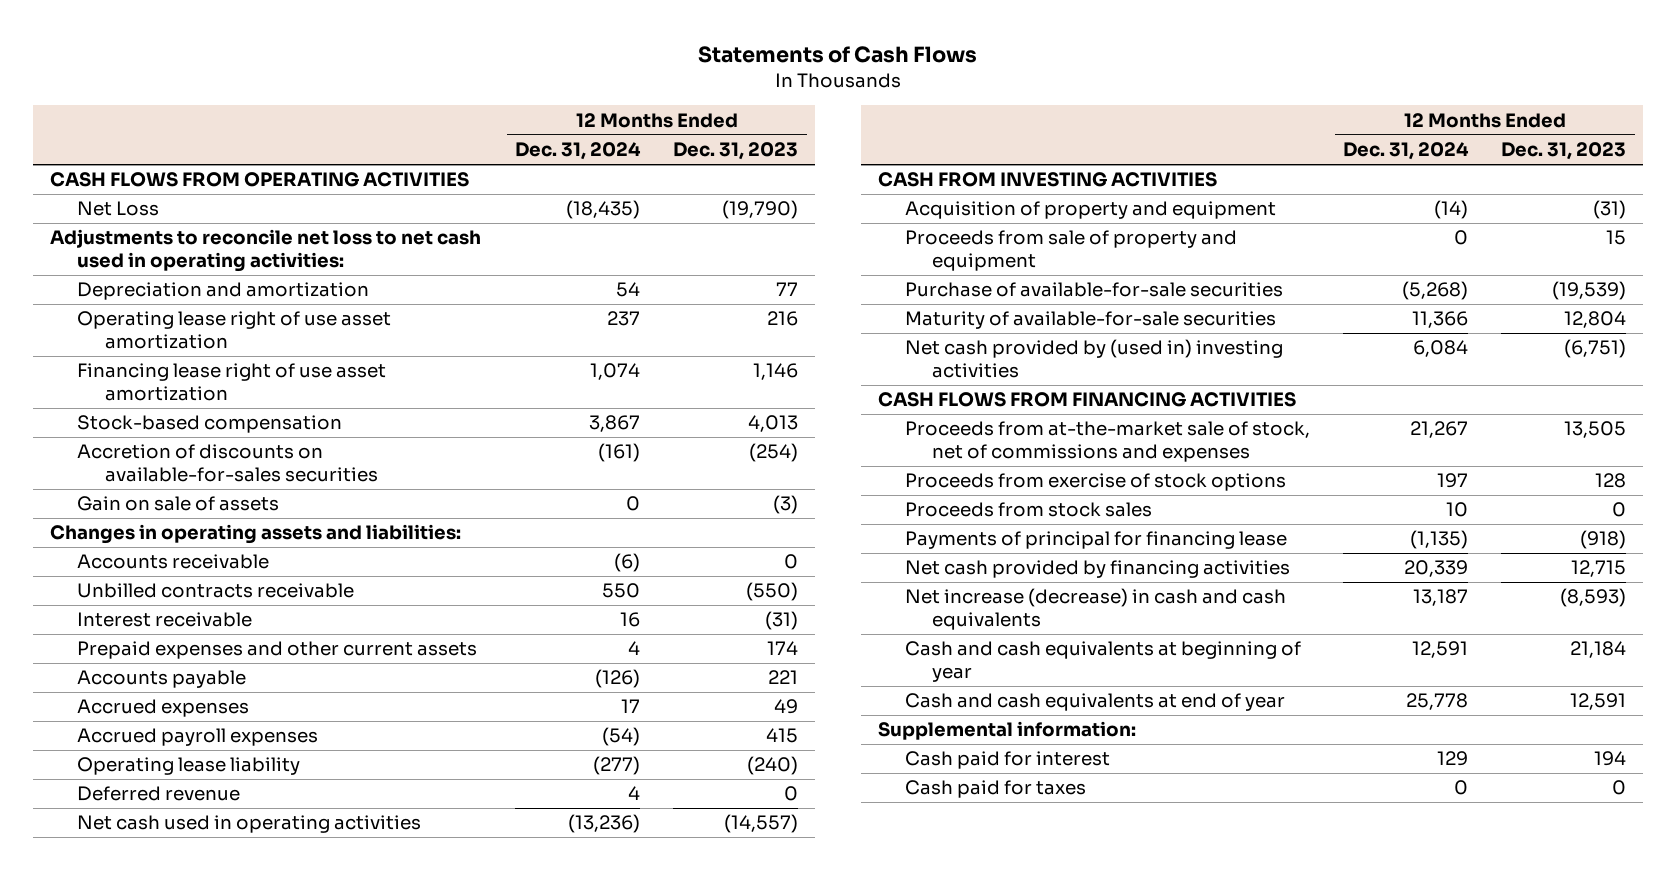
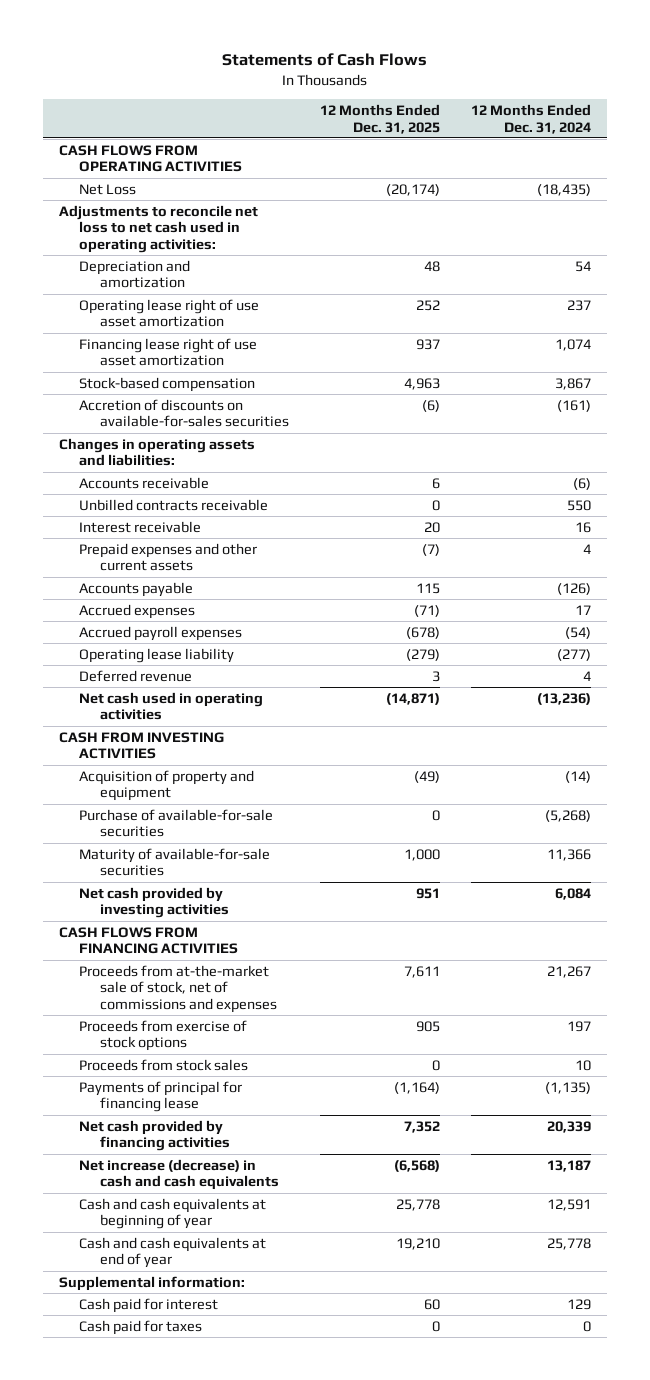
[673,142,799,161] Dec. 31, 2023 -> none
none -> [320,104,441,134] 12 Months Ended Dec. 31, 2025
[77,496,280,512] Gain on sale of assets -> none
[905,230,1238,271] Proceeds from sale of property and equipment -> none
[905,339,1284,378] Net cash provided by (used in) investing activities -> [79,886,230,919] Net cash provided by investing activities

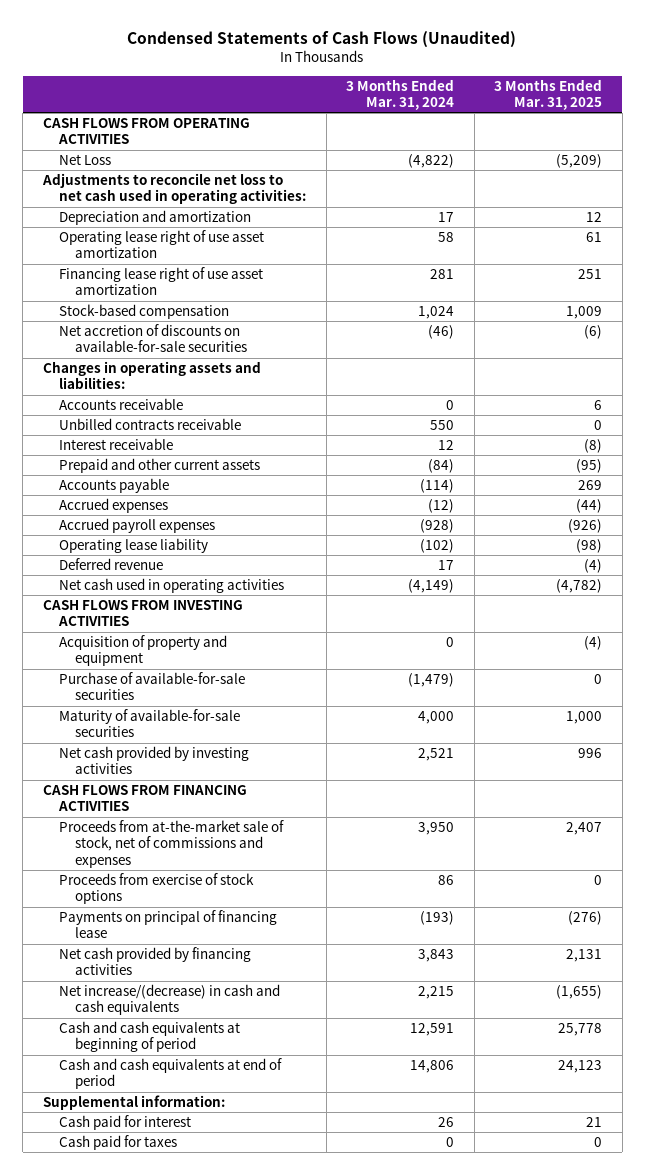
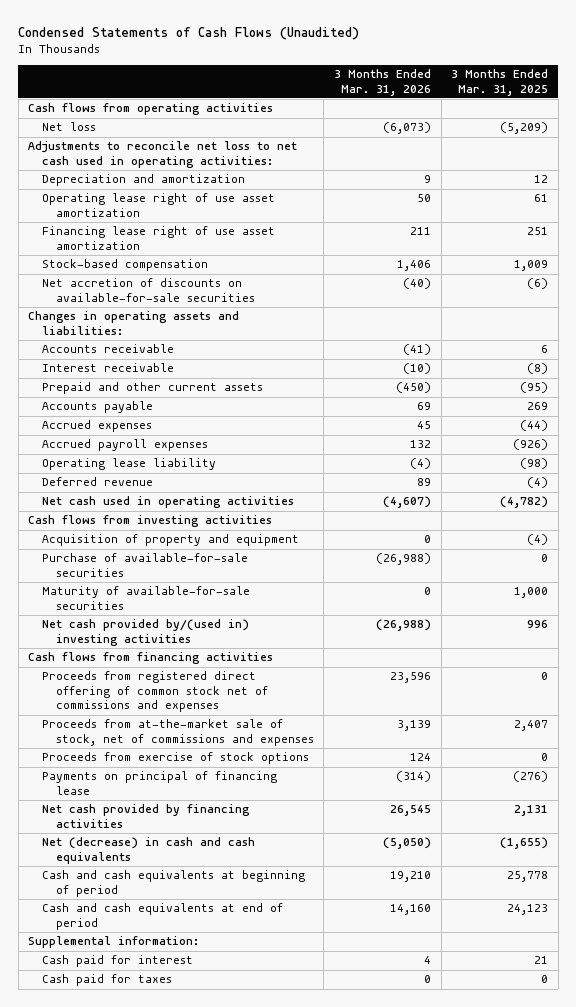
[346,78,455,110] 3 Months Ended Mar. 31, 2024 -> none
none -> [334,69,432,96] 3 Months Ended Mar. 31, 2026
[42,118,250,145] CASH FLOWS FROM OPERATING ACTIVITIES -> [28,103,274,116] Cash flows from operating activities
[59,154,112,166] Net Loss -> [42,122,97,132] Net loss
[59,418,242,431] Unbilled contracts receivable -> none
[42,600,243,627] CASH FLOWS FROM INVESTING ACTIVITIES -> [28,515,273,528] Cash flows from investing activities
[59,746,250,775] Net cash provided by investing activities -> [42,619,250,646] Net cash provided by/(used in) investing activities
[42,785,247,812] CASH FLOWS FROM FINANCING ACTIVITIES -> [28,652,274,665] Cash flows from financing activities
none -> [42,671,268,713] Proceeds from registered direct offering of common stock net of commissions and expenses
[59,984,281,1016] Net increase/(decrease) in cash and cash equivalents -> [42,837,256,864] Net (decrease) in cash and cash equivalents

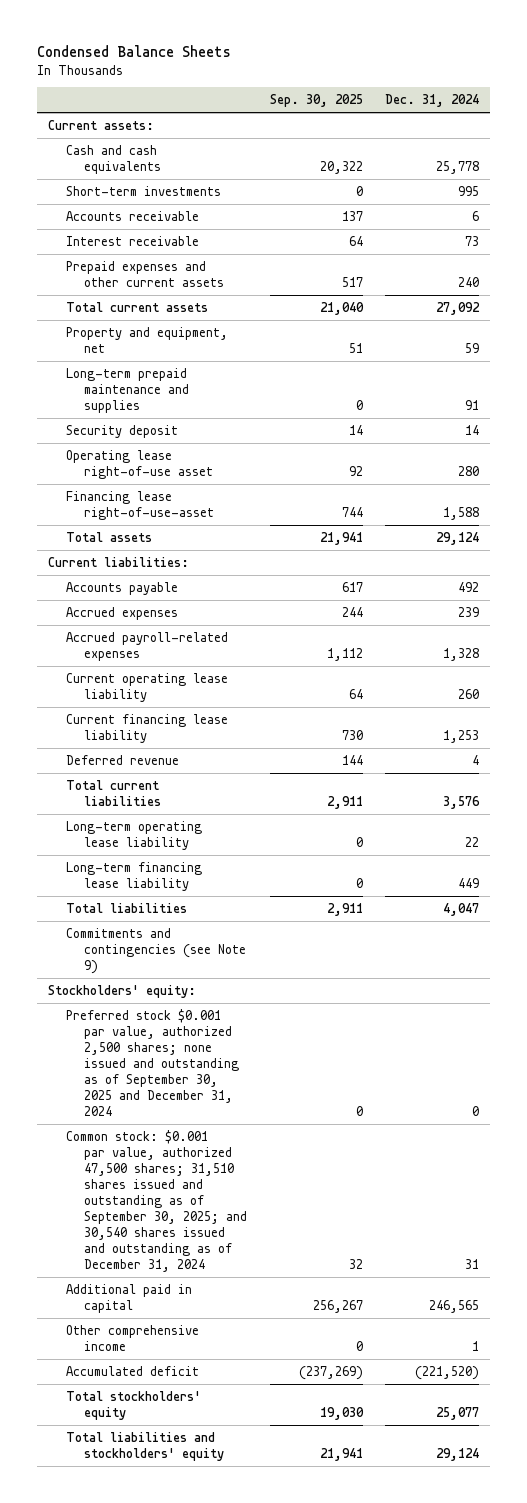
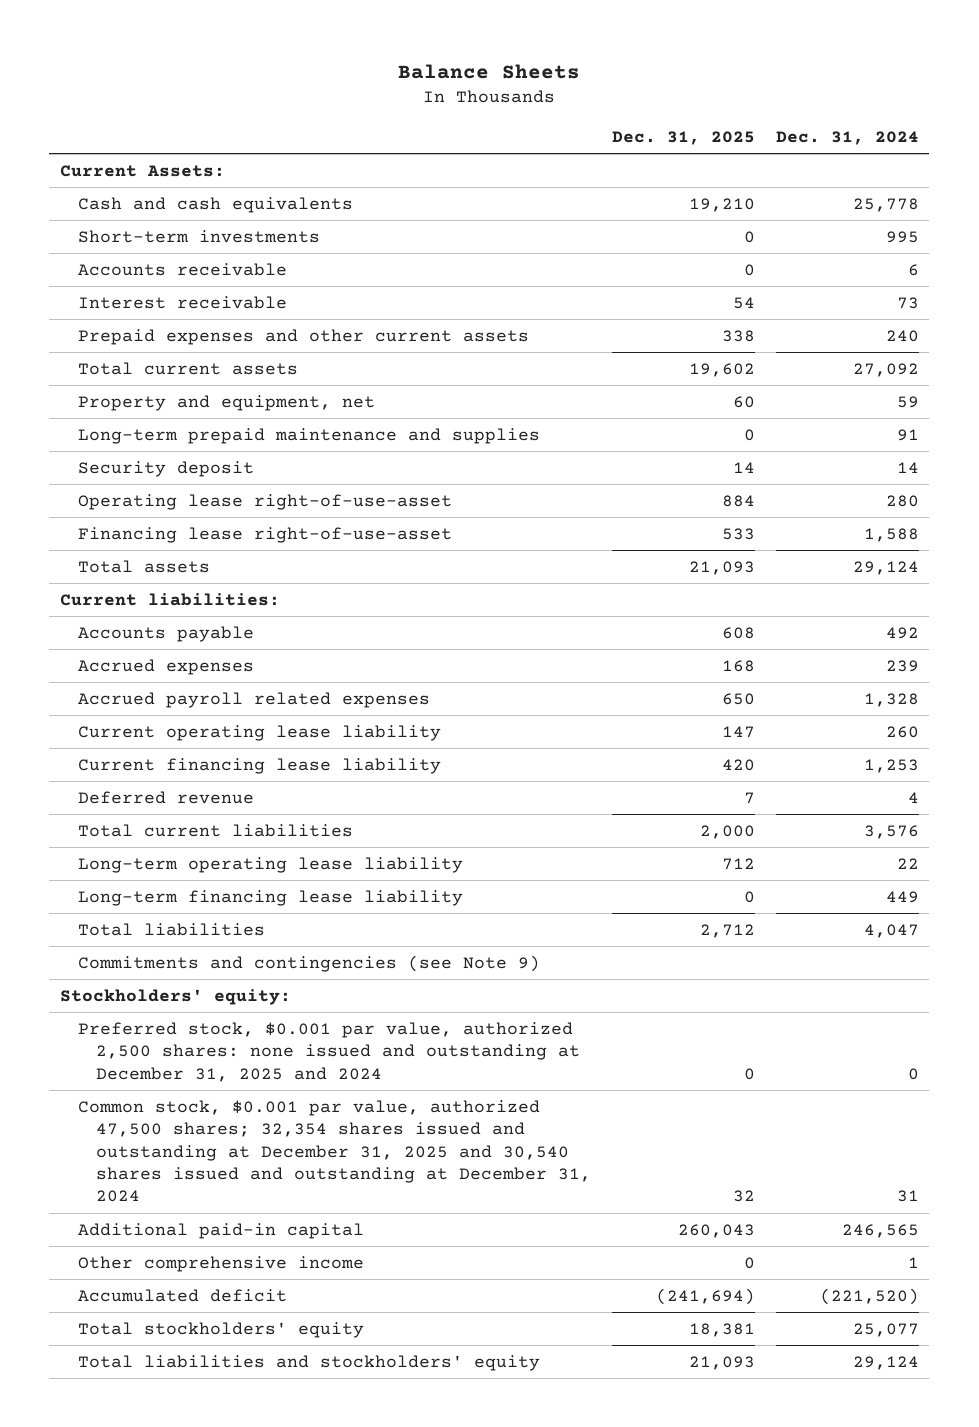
[37,45,232,58] Condensed Balance Sheets -> [398,63,581,79] Balance Sheets
[269,94,363,108] Sep. 30, 2025 -> none
none -> [611,130,755,145] Dec. 31, 2025
[48,119,155,130] Current assets: -> [59,164,225,177] Current Assets:
[66,449,214,479] Operating lease right-of-use asset -> [77,493,452,510] Operating lease right-of-use-asset
[66,631,229,661] Accrued payroll-related expenses -> [77,691,430,708] Accrued payroll related expenses
[66,1008,240,1116] Preferred stock $0.001 par value, authorized 2,500 shares; none issued and outstanding as of September 30, 2025 and December 31, 2024 -> [77,1021,580,1082] Preferred stock, $0.001 par value, authorized 2,500 shares: none issued and outstanding at December 31, 2025 and 2024
[66,1129,248,1272] Common stock: $0.001 par value, authorized 47,500 shares; 31,510 shares issued and outstanding as of September 30, 2025; and 30,540 shares issued and outstanding as of December 31, 2024 -> [77,1099,591,1203] Common stock, $0.001 par value, authorized 47,500 shares; 32,354 shares issued and outstanding at December 31, 2025 and 30,540 shares issued and outstanding at December 31, 2024
[66,1283,193,1313] Additional paid in capital -> [77,1222,364,1239] Additional paid-in capital

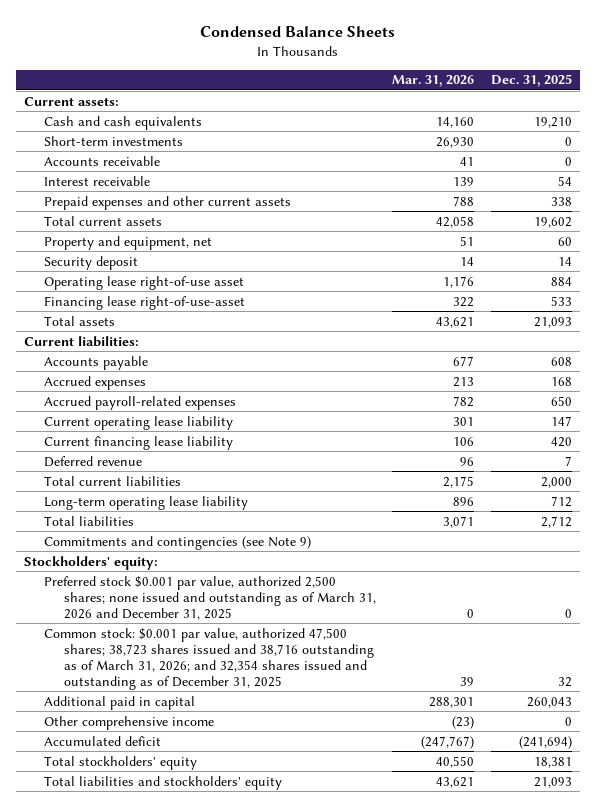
[398,63,581,79] Balance Sheets -> [200,26,396,38] Condensed Balance Sheets
[775,130,919,145] Dec. 31, 2024 -> none
none -> [392,75,475,88] Mar. 31, 2026
[59,164,225,177] Current Assets: -> [24,96,120,106] Current assets:
[77,427,540,444] Long-term prepaid maintenance and supplies -> none
[77,493,452,510] Operating lease right-of-use-asset -> [43,275,244,290] Operating lease right-of-use asset
[77,691,430,708] Accrued payroll related expenses -> [43,395,236,410] Accrued payroll-related expenses
[77,889,463,906] Long-term financing lease liability -> none
[77,1021,580,1082] Preferred stock, $0.001 par value, authorized 2,500 shares: none issued and outstanding at December 31, 2025 and 2024 -> [43,575,376,620] Preferred stock $0.001 par value, authorized 2,500 shares; none issued and outstanding as of March 31, 2026 and December 31, 2025
[77,1099,591,1203] Common stock, $0.001 par value, authorized 47,500 shares; 32,354 shares issued and outstanding at December 31, 2025 and 30,540 shares issued and outstanding at December 31, 2024 -> [43,627,374,690] Common stock: $0.001 par value, authorized 47,500 shares; 38,723 shares issued and 38,716 outstanding as of March 31, 2026; and 32,354 shares issued and outstanding as of December 31, 2025
[77,1222,364,1239] Additional paid-in capital -> [43,695,195,710] Additional paid in capital

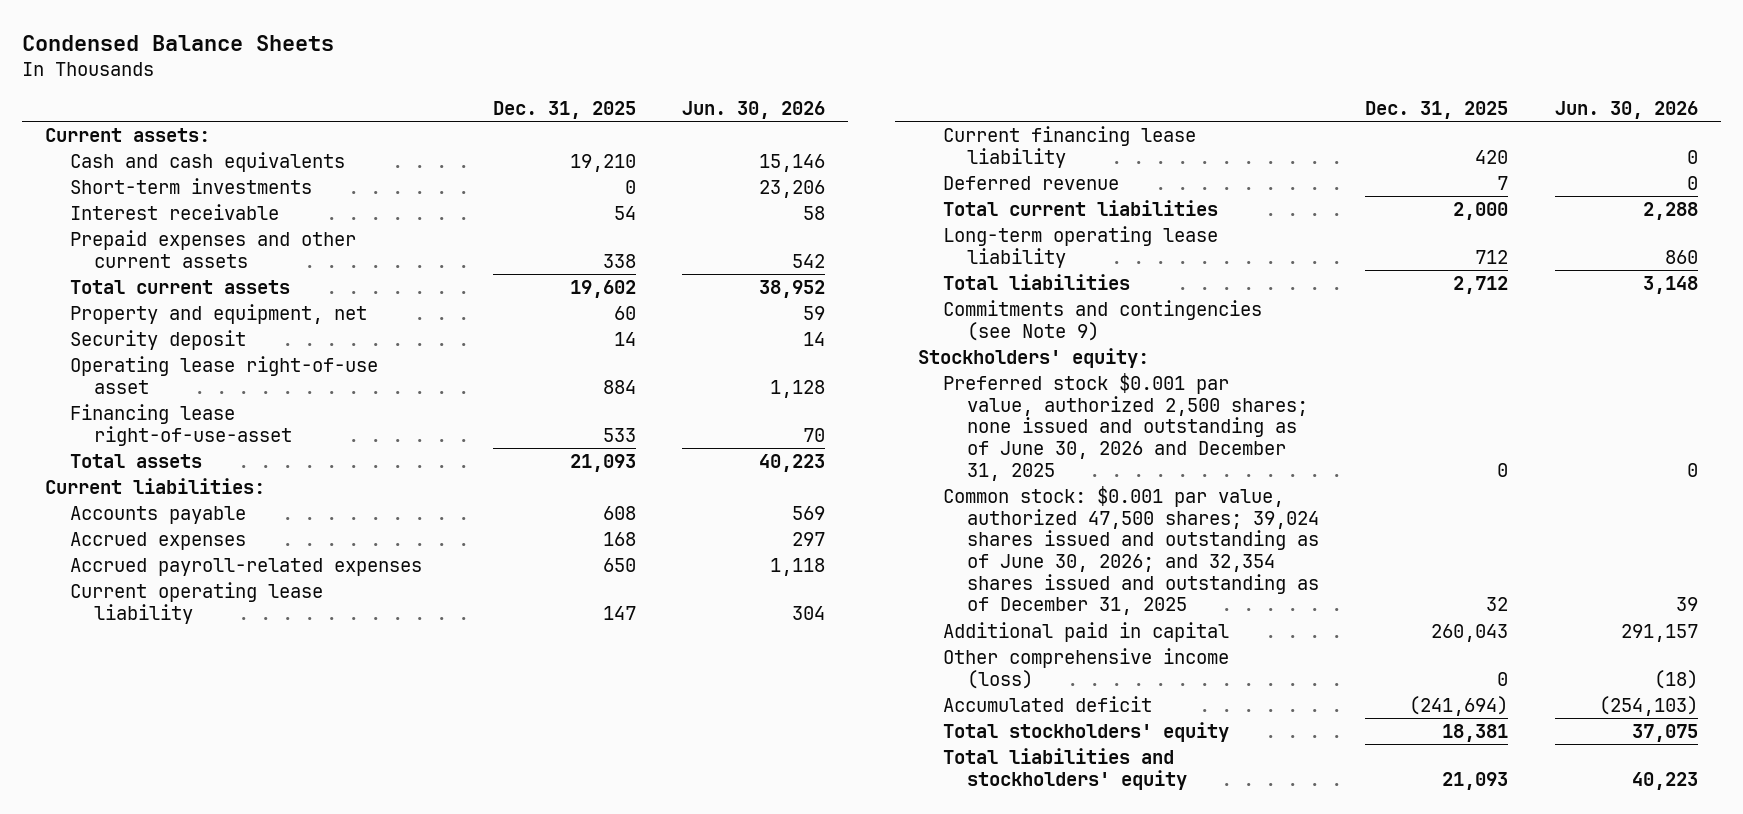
[392,75,475,88] Mar. 31, 2026 -> none
none -> [682,100,826,119] Jun. 30, 2026
[43,155,160,166] Accounts receivable -> none
[43,575,376,620] Preferred stock $0.001 par value, authorized 2,500 shares; none issued and outstanding as of March 31, 2026 and December 31, 2025 -> [942,372,1308,481] Preferred stock $0.001 par value, authorized 2,500 shares; none issued and outstanding as of June 30, 2026 and December 31, 2025
[43,627,374,690] Common stock: $0.001 par value, authorized 47,500 shares; 38,723 shares issued and 38,716 outstanding as of March 31, 2026; and 32,354 shares issued and outstanding as of December 31, 2025 -> [942,485,1319,616] Common stock: $0.001 par value, authorized 47,500 shares; 39,024 shares issued and outstanding as of June 30, 2026; and 32,354 shares issued and outstanding as of December 31, 2025
[43,715,214,730] Other comprehensive income -> [942,647,1229,689] Other comprehensive income (loss)

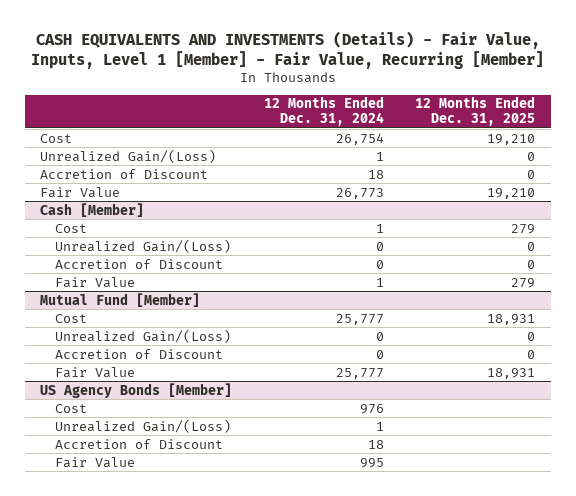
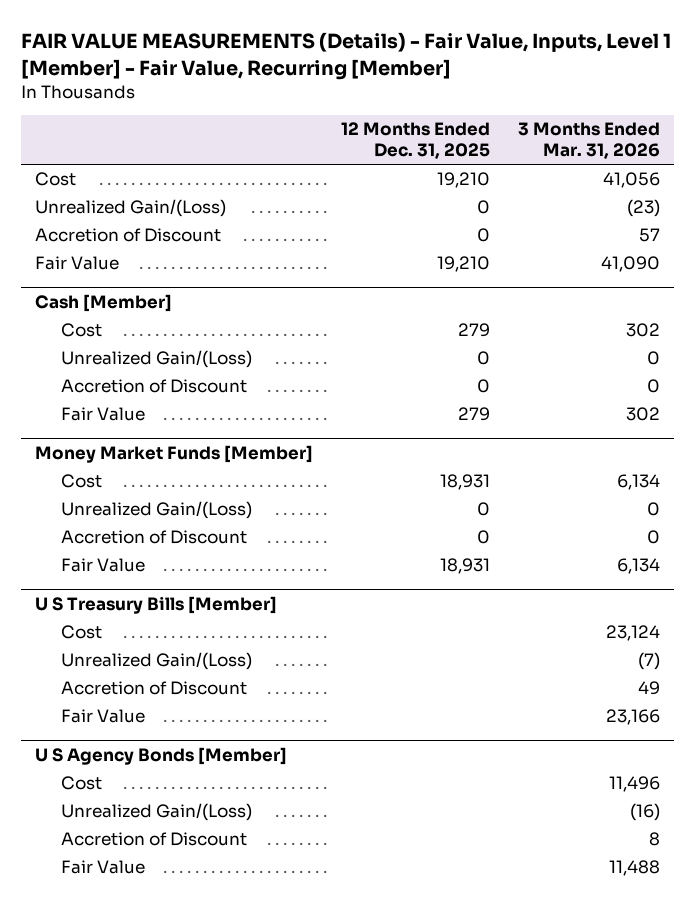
[30,30,544,69] CASH EQUIVALENTS AND INVESTMENTS (Details) - Fair Value, Inputs, Level 1 [Member] - Fair Value, Recurring [Member] -> [21,31,672,80] FAIR VALUE MEASUREMENTS (Details) - Fair Value, Inputs, Level 1 [Member] - Fair Value, Recurring [Member]
[263,96,384,127] 12 Months Ended Dec. 31, 2024 -> none
none -> [518,122,661,160] 3 Months Ended Mar. 31, 2026
[40,292,201,307] Mutual Fund [Member] -> [35,444,314,463] Money Market Funds [Member]
[40,382,233,398] US Agency Bonds [Member] -> [35,595,278,614] U S Treasury Bills [Member]
none -> [35,746,288,765] U S Agency Bonds [Member]
none -> [60,776,102,791] Cost
none -> [60,803,252,822] Unrealized Gain/(Loss)
none -> [60,832,247,847] Accretion of Discount
none -> [60,860,145,875] Fair Value

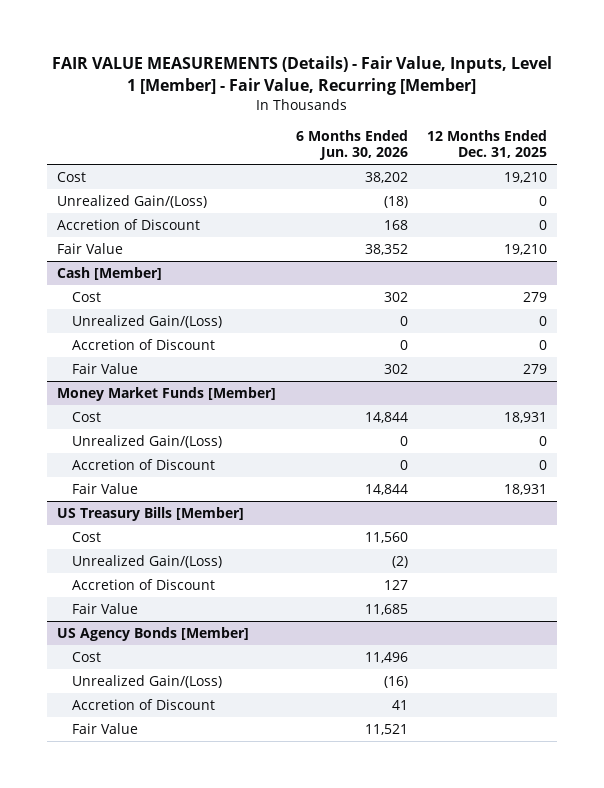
[518,122,661,160] 3 Months Ended Mar. 31, 2026 -> none
none -> [295,129,408,161] 6 Months Ended Jun. 30, 2026
[35,595,278,614] U S Treasury Bills [Member] -> [57,507,245,522] US Treasury Bills [Member]
[35,746,288,765] U S Agency Bonds [Member] -> [57,627,250,642] US Agency Bonds [Member]

